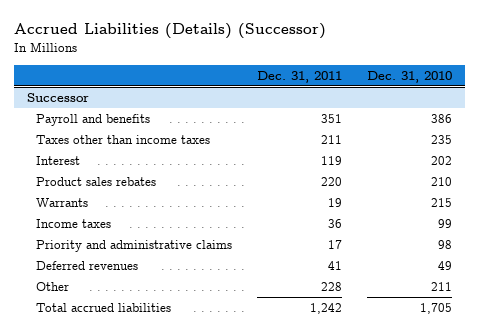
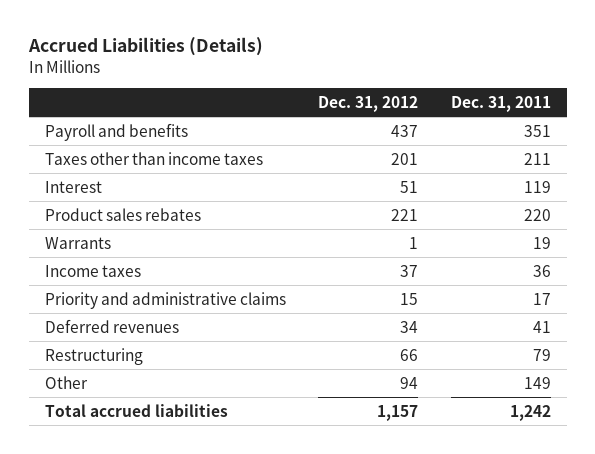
[14,23,327,40] Accrued Liabilities (Details) (Successor) -> [27,37,263,57] Accrued Liabilities (Details)
[367,71,453,84] Dec. 31, 2010 -> none
none -> [318,95,419,112] Dec. 31, 2012
[26,92,89,102] Successor -> none
none -> [44,347,143,365] Restructuring
[321,281,343,291] 228 -> [523,376,551,389] 149

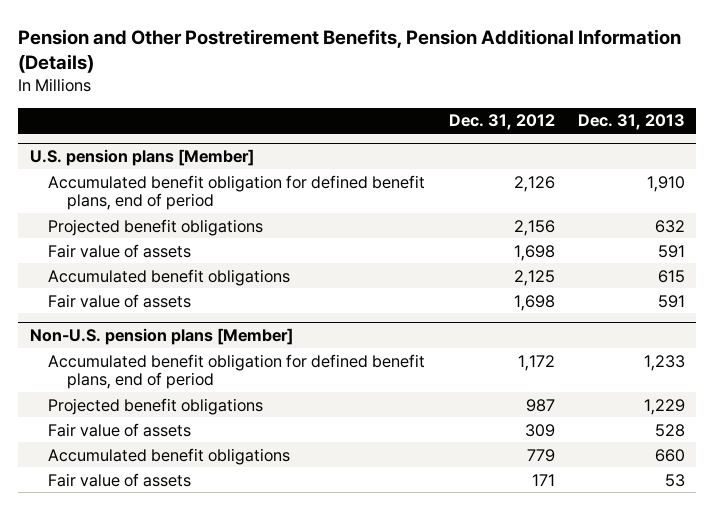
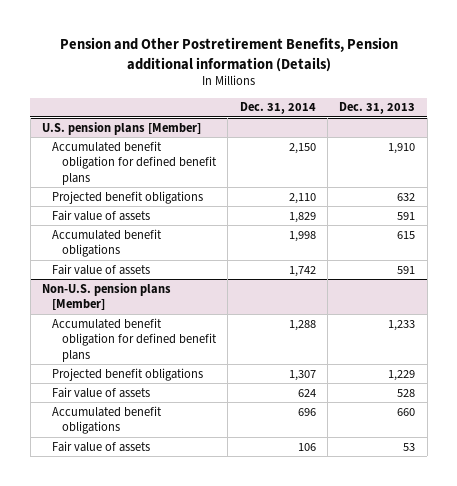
[18,28,682,74] Pension and Other Postretirement Benefits, Pension Additional Information (Details) -> [59,37,398,72] Pension and Other Postretirement Benefits, Pension additional information (Details)
[448,114,555,131] Dec. 31, 2012 -> none
none -> [239,102,316,115] Dec. 31, 2014
[48,174,426,211] Accumulated benefit obligation for defined benefit plans, end of period -> [51,140,217,186] Accumulated benefit obligation for defined benefit plans
[48,353,426,390] Accumulated benefit obligation for defined benefit plans, end of period -> [51,317,217,363] Accumulated benefit obligation for defined benefit plans

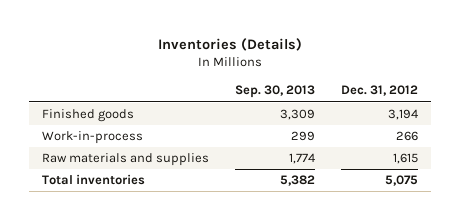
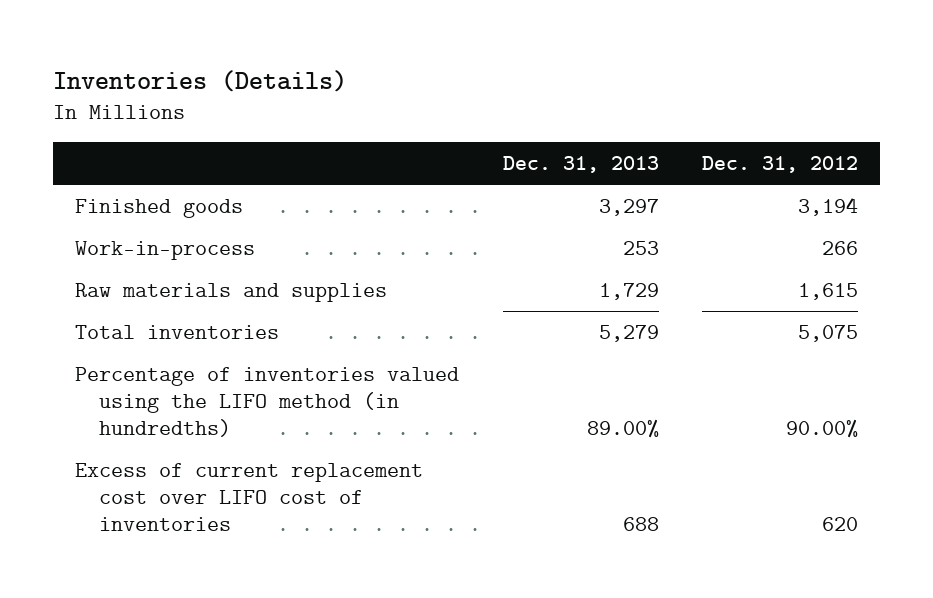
[235,85,316,99] Sep. 30, 2013 -> none
none -> [502,156,659,174] Dec. 31, 2013
none -> [74,366,459,437] Percentage of inventories valued using the LIFO method (in hundredths)
none -> [74,462,423,531] Excess of current replacement cost over LIFO cost of inventories

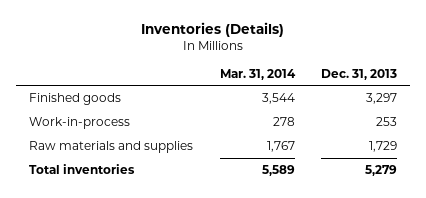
[702,156,859,174] Dec. 31, 2012 -> none
none -> [219,68,296,80] Mar. 31, 2014
[74,366,459,437] Percentage of inventories valued using the LIFO method (in hundredths) -> none
[74,462,423,531] Excess of current replacement cost over LIFO cost of inventories -> none

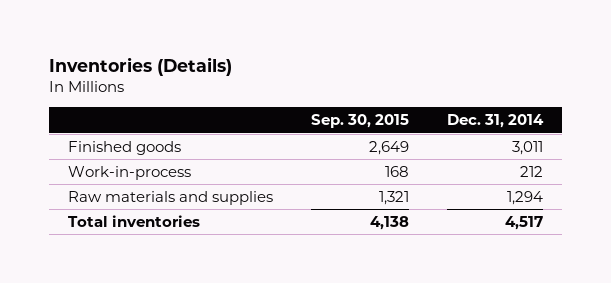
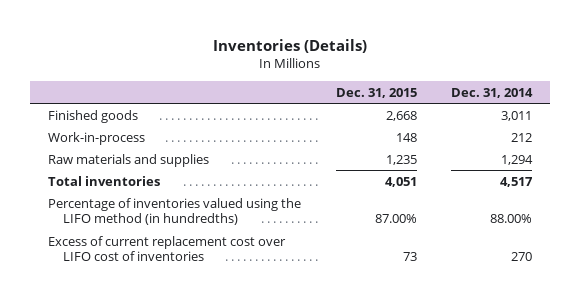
[311,114,410,129] Sep. 30, 2015 -> none
none -> [335,87,417,98] Dec. 31, 2015
none -> [47,197,301,226] Percentage of inventories valued using the LIFO method (in hundredths)
none -> [47,235,286,262] Excess of current replacement cost over LIFO cost of inventories

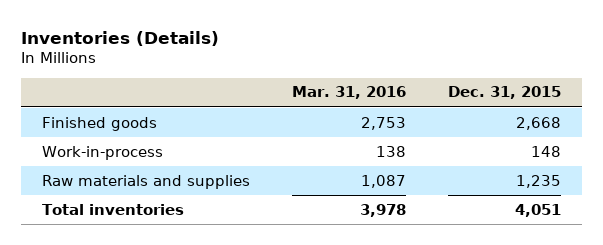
[451,87,534,98] Dec. 31, 2014 -> none
none -> [291,86,406,100] Mar. 31, 2016
[47,197,301,226] Percentage of inventories valued using the LIFO method (in hundredths) -> none
[47,235,286,262] Excess of current replacement cost over LIFO cost of inventories -> none

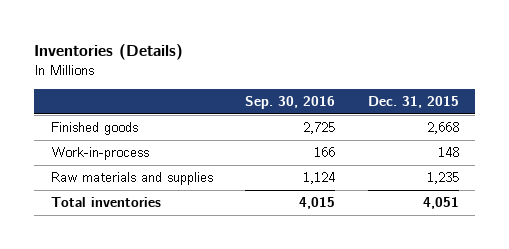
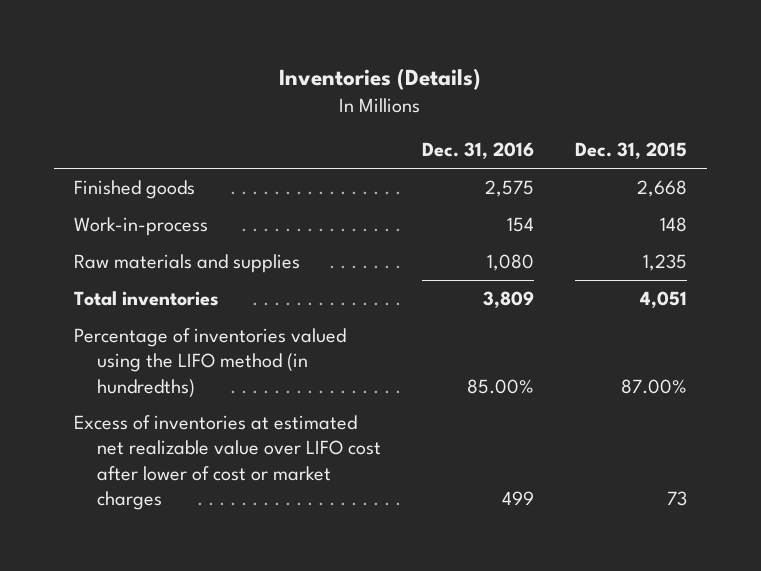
[245,96,336,110] Sep. 30, 2016 -> none
none -> [421,142,534,160] Dec. 31, 2016
none -> [74,327,347,398] Percentage of inventories valued using the LIFO method (in hundredths)
none -> [74,414,381,511] Excess of inventories at estimated net realizable value over LIFO cost after lower of cost or market charges

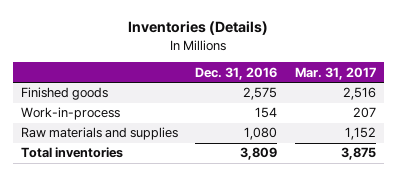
[574,142,687,160] Dec. 31, 2015 -> none
none -> [294,66,376,80] Mar. 31, 2017
[74,327,347,398] Percentage of inventories valued using the LIFO method (in hundredths) -> none
[74,414,381,511] Excess of inventories at estimated net realizable value over LIFO cost after lower of cost or market charges -> none

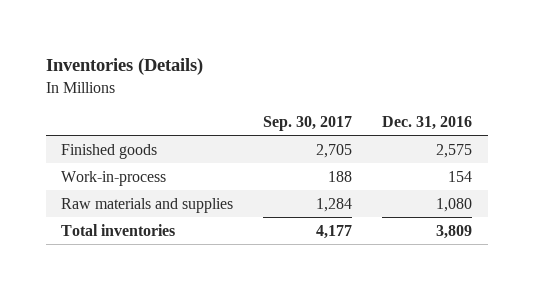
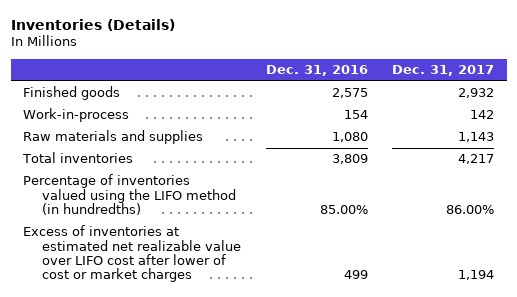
[263,116,353,132] Sep. 30, 2017 -> none
none -> [392,65,495,77] Dec. 31, 2017
none -> [23,174,237,216] Percentage of inventories valued using the LIFO method (in hundredths)
none -> [23,225,242,283] Excess of inventories at estimated net realizable value over LIFO cost after lower of cost or market charges

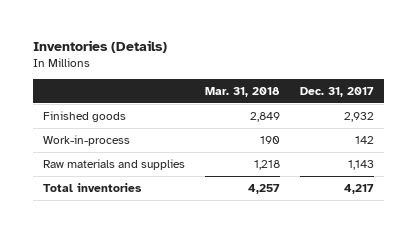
[265,65,368,77] Dec. 31, 2016 -> none
none -> [204,86,280,97] Mar. 31, 2018
[23,174,237,216] Percentage of inventories valued using the LIFO method (in hundredths) -> none
[23,225,242,283] Excess of inventories at estimated net realizable value over LIFO cost after lower of cost or market charges -> none

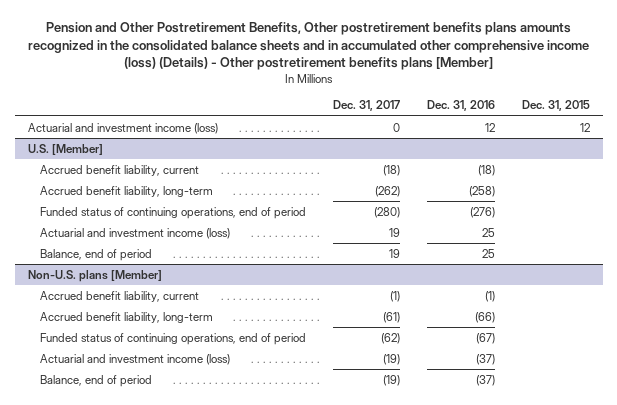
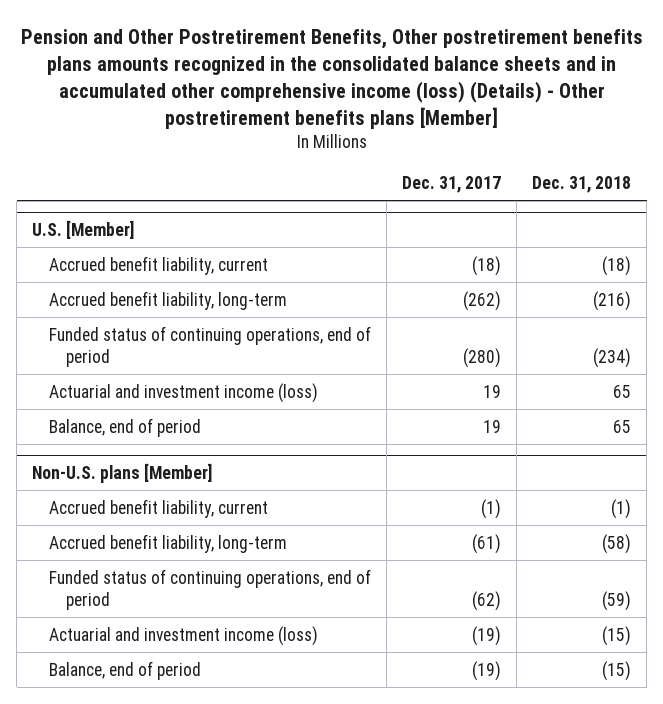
[426,100,495,112] Dec. 31, 2016 -> none
[521,100,590,112] Dec. 31, 2015 -> none
none -> [532,176,632,194] Dec. 31, 2018
[27,122,218,134] Actuarial and investment income (loss) -> none

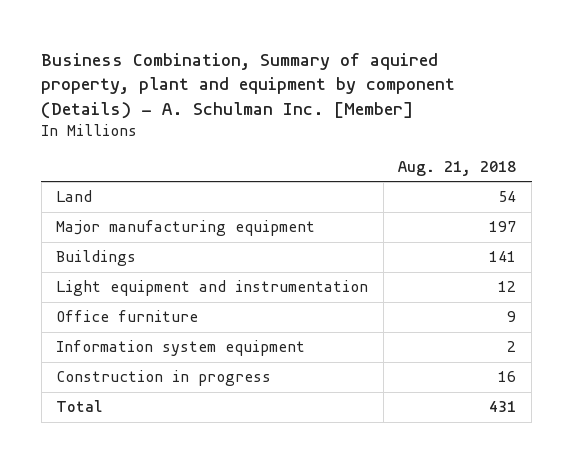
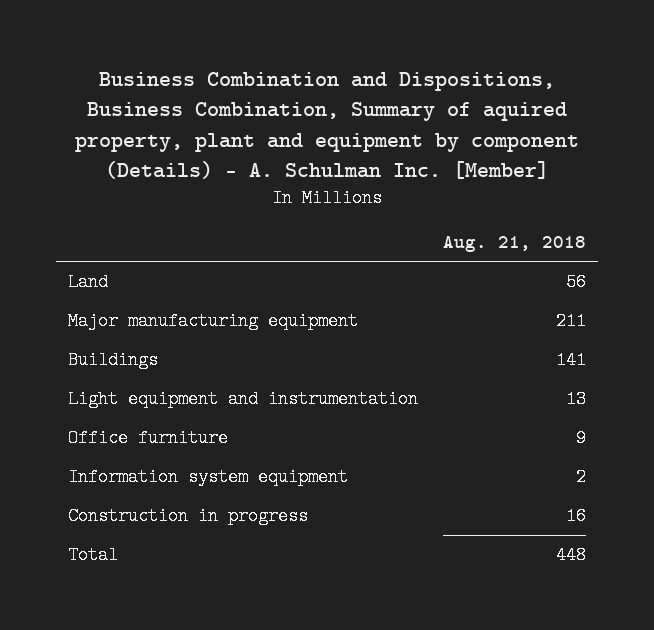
[41,52,456,119] Business Combination, Summary of aquired property, plant and equipment by component (Details) - A. Schulman Inc. [Member] -> [75,72,580,179] Business Combination and Dispositions, Business Combination, Summary of aquired property, plant and equipment by component (Details) - A. Schulman Inc. [Member]
[498,191,517,203] 54 -> [565,273,586,292] 56
[489,221,517,233] 197 -> [555,312,586,331] 211
[498,281,517,293] 12 -> [565,390,586,409] 13
[489,401,517,413] 431 -> [555,546,586,565] 448

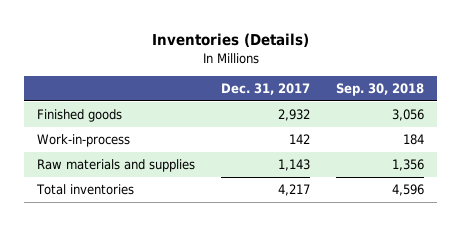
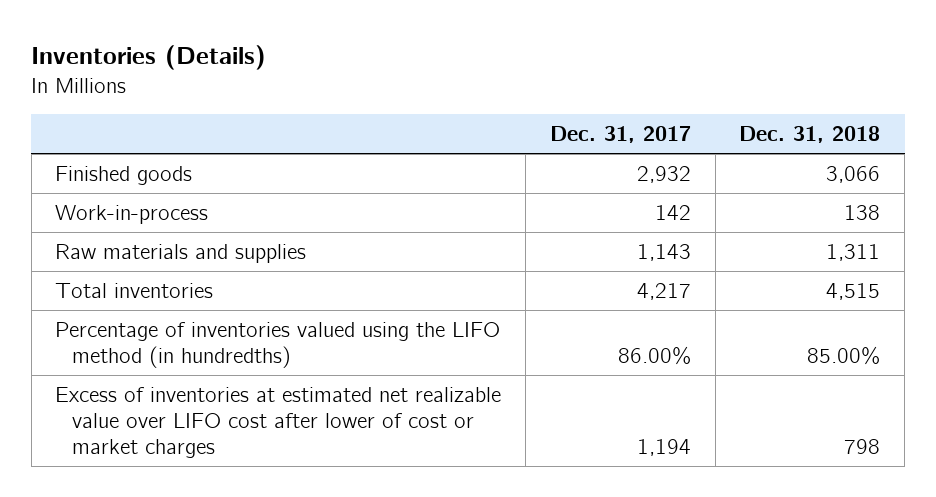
[336,83,425,97] Sep. 30, 2018 -> none
none -> [739,126,881,144] Dec. 31, 2018
none -> [55,321,501,368] Percentage of inventories valued using the LIFO method (in hundredths)
none -> [55,386,502,458] Excess of inventories at estimated net realizable value over LIFO cost after lower of cost or market charges

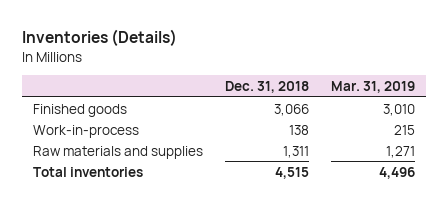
[549,126,691,144] Dec. 31, 2017 -> none
none -> [330,80,415,93] Mar. 31, 2019
[55,321,501,368] Percentage of inventories valued using the LIFO method (in hundredths) -> none
[55,386,502,458] Excess of inventories at estimated net realizable value over LIFO cost after lower of cost or market charges -> none

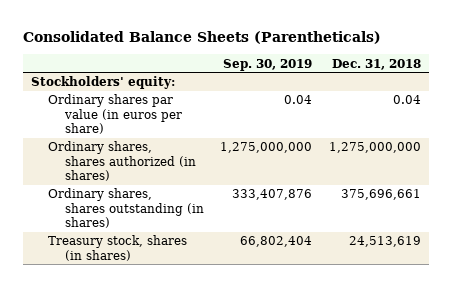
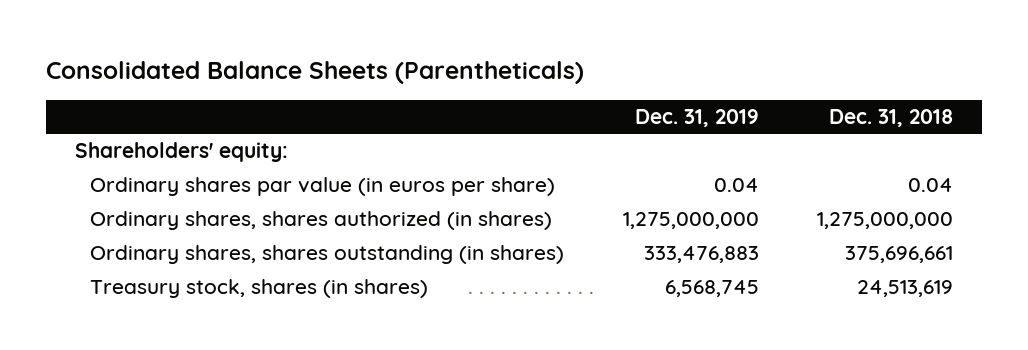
[223,58,313,71] Sep. 30, 2019 -> none
none -> [634,109,759,128] Dec. 31, 2019
[31,76,176,90] Stockholders' equity: -> [74,142,288,163] Shareholders' equity:

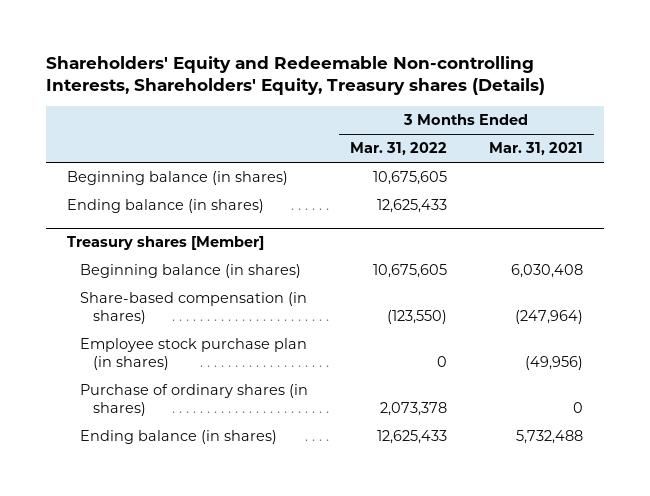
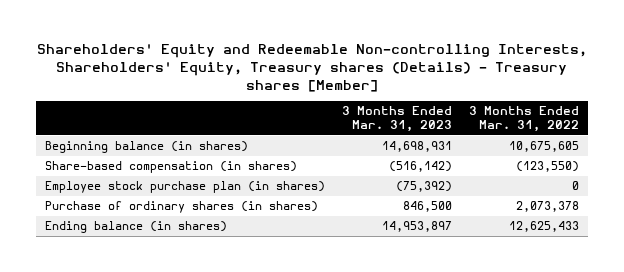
[45,55,545,96] Shareholders' Equity and Redeemable Non-controlling Interests, Shareholders' Equity, Treasury shares (Details) -> [37,44,588,92] Shareholders' Equity and Redeemable Non-controlling Interests, Shareholders' Equity, Treasury shares (Details) - Treasury shares [Member]
[488,142,583,156] Mar. 31, 2021 -> none
none -> [342,106,453,133] 3 Months Ended Mar. 31, 2023
[66,199,264,214] Ending balance (in shares) -> none
[66,236,264,251] Treasury shares [Member] -> none
[79,264,301,279] Beginning balance (in shares) -> none

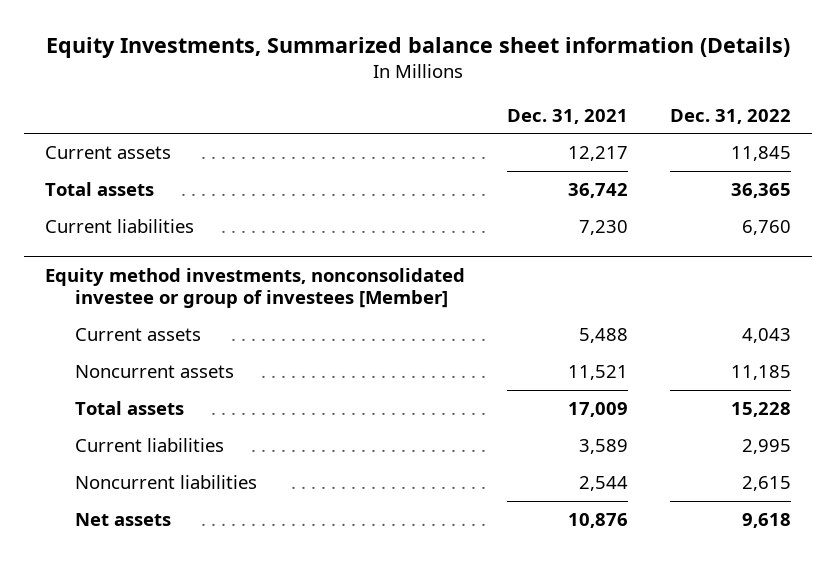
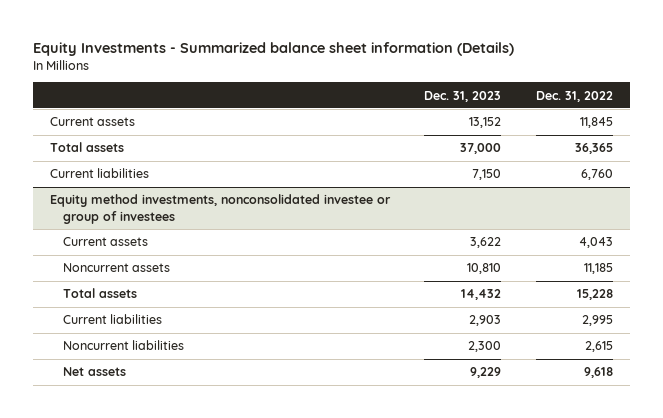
[45,36,790,58] Equity Investments, Summarized balance sheet information (Details) -> [32,41,514,56] Equity Investments - Summarized balance sheet information (Details)
[506,108,628,124] Dec. 31, 2021 -> none
none -> [424,90,502,102] Dec. 31, 2023
[45,267,466,309] Equity method investments, nonconsolidated investee or group of investees [Member] -> [50,194,392,224] Equity method investments, nonconsolidated investee or group of investees

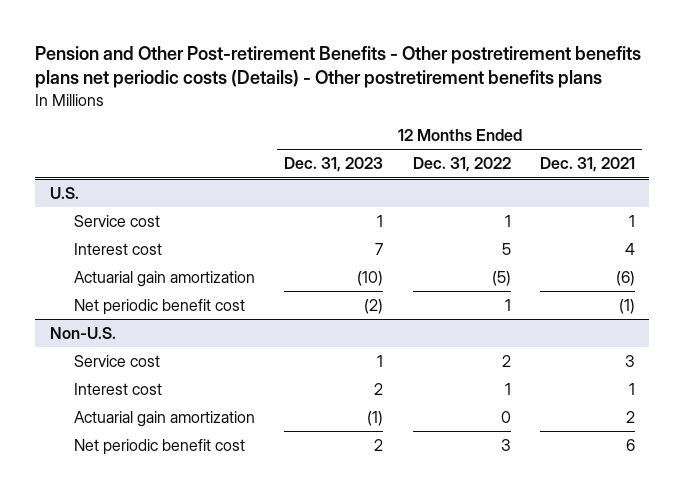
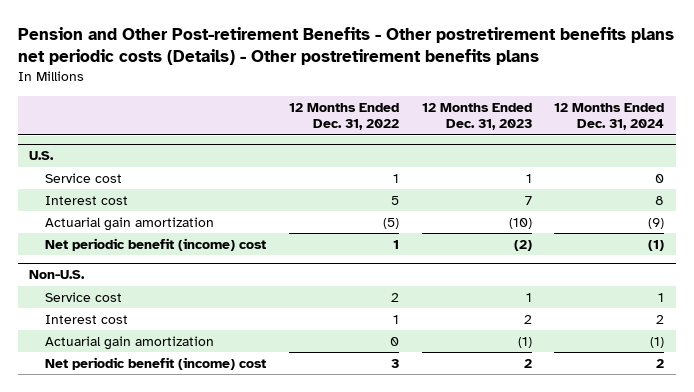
[539,157,635,173] Dec. 31, 2021 -> none
none -> [554,102,665,131] 12 Months Ended Dec. 31, 2024
[74,298,246,315] Net periodic benefit cost -> [45,237,267,251] Net periodic benefit (income) cost
[74,438,246,455] Net periodic benefit cost -> [45,356,267,370] Net periodic benefit (income) cost

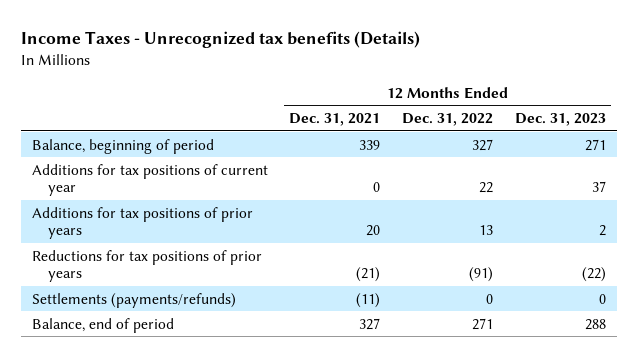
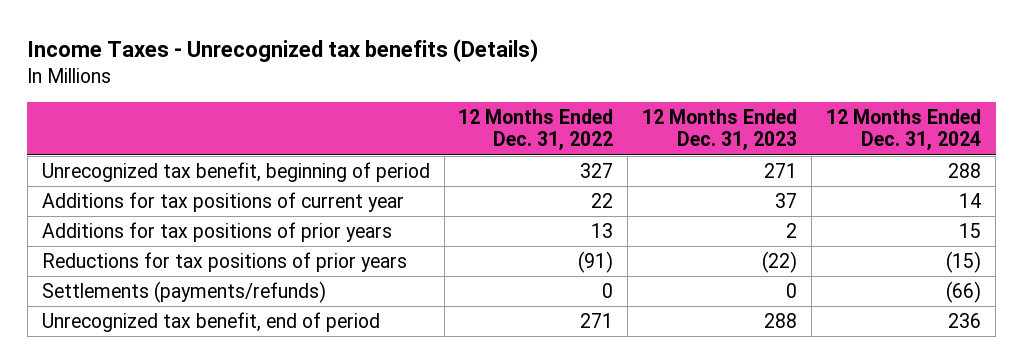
[289,113,381,127] Dec. 31, 2021 -> none
none -> [826,109,982,152] 12 Months Ended Dec. 31, 2024
[31,138,214,154] Balance, beginning of period -> [41,161,430,182] Unrecognized tax benefit, beginning of period
[31,317,174,333] Balance, end of period -> [41,311,380,332] Unrecognized tax benefit, end of period

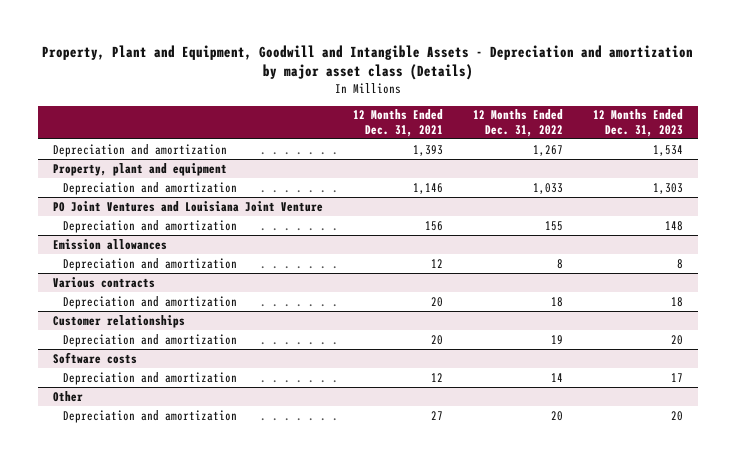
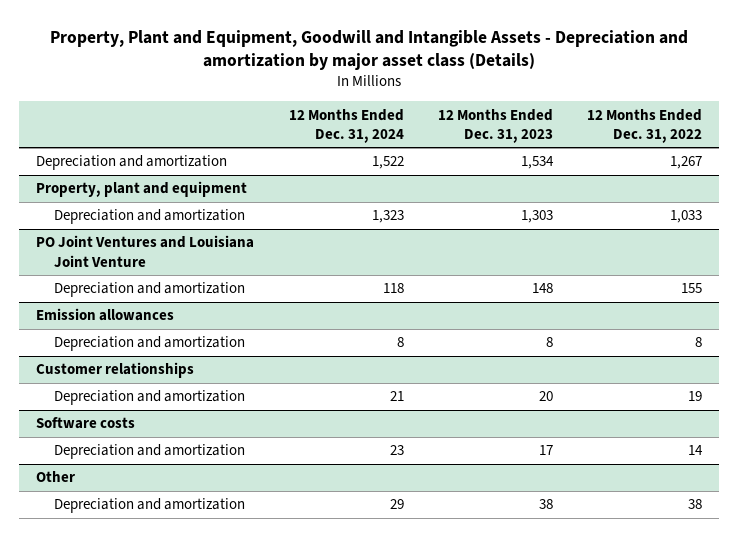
[352,109,443,137] 12 Months Ended Dec. 31, 2021 -> none
none -> [288,108,404,144] 12 Months Ended Dec. 31, 2024
[52,276,155,288] Various contracts -> none
[63,295,238,309] Depreciation and amortization -> none
[550,410,563,421] 20 -> [688,499,703,510] 38
[670,410,683,421] 20 -> [538,499,553,510] 38

